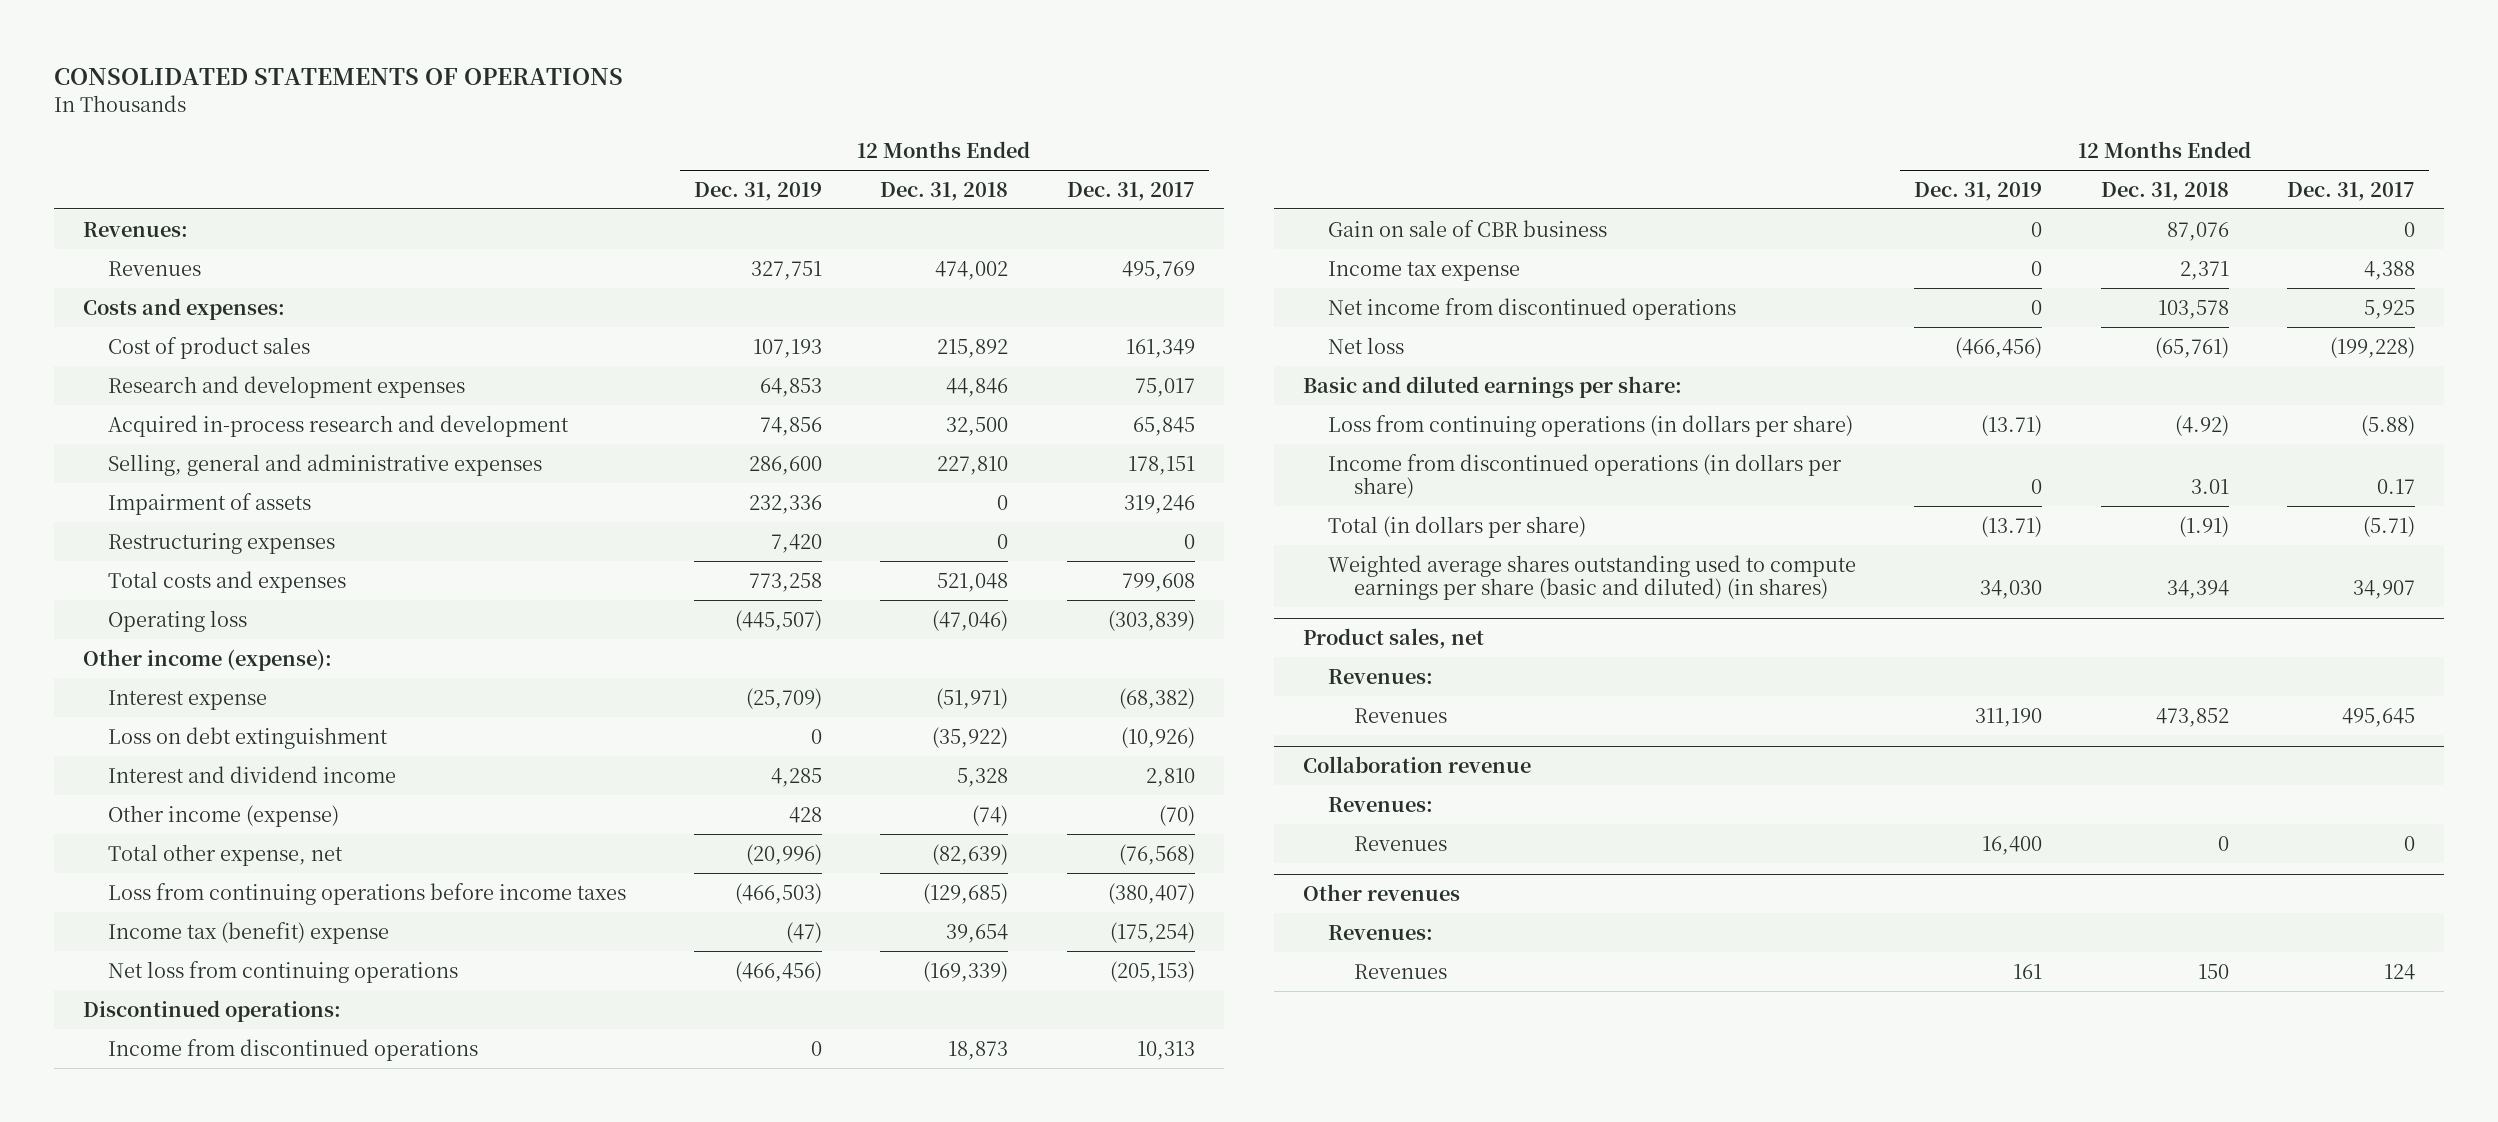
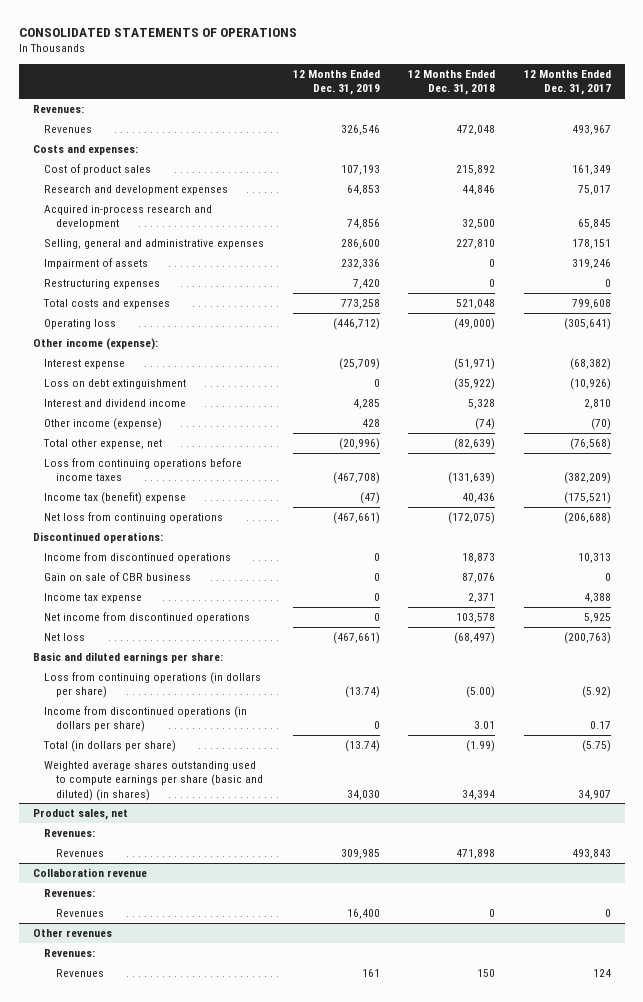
[751,260,823,280] 327,751 -> [340,124,380,135] 326,546
[935,260,1009,280] 474,002 -> [456,124,496,135] 472,048
[1121,260,1195,280] 495,769 -> [571,124,611,135] 493,967
[735,609,823,631] (445,507) -> [332,317,380,330] (446,712)
[932,609,1009,631] (47,046) -> [454,317,496,330] (49,000)
[1107,609,1195,631] (303,839) -> [563,317,611,330] (305,641)
[735,882,823,904] (466,503) -> [332,472,380,485] (467,708)
[923,882,1009,904] (129,685) -> [448,472,496,485] (131,639)
[1107,882,1195,904] (380,407) -> [563,472,611,485] (382,209)
[946,923,1009,943] 39,654 -> [462,492,496,503] 40,436
[1109,921,1195,943] (175,254) -> [563,491,611,504] (175,521)
[735,960,823,982] (466,456) -> [332,511,380,524] (467,661)
[923,960,1009,982] (169,339) -> [448,511,496,524] (172,075)
[1109,960,1195,982] (205,153) -> [563,511,611,524] (206,688)
[1955,336,2043,358] (466,456) -> [332,631,380,644] (467,661)
[2154,336,2229,358] (65,761) -> [454,631,496,644] (68,497)
[2329,336,2415,358] (199,228) -> [563,631,611,644] (200,763)
[1981,414,2043,436] (13.71) -> [344,686,380,699] (13.74)
[2174,414,2229,436] (4.92) -> [466,686,496,699] (5.00)
[2360,414,2415,436] (5.88) -> [581,686,611,699] (5.92)
[1981,515,2043,537] (13.71) -> [344,739,380,752] (13.74)
[2178,515,2229,537] (1.91) -> [466,739,496,752] (1.99)
[2362,515,2415,537] (5.71) -> [581,739,611,752] (5.75)
[1975,707,2043,727] 311,190 -> [340,848,380,859] 309,985
[2155,707,2229,727] 473,852 -> [456,848,496,859] 471,898
[2341,707,2415,727] 495,645 -> [571,848,611,859] 493,843

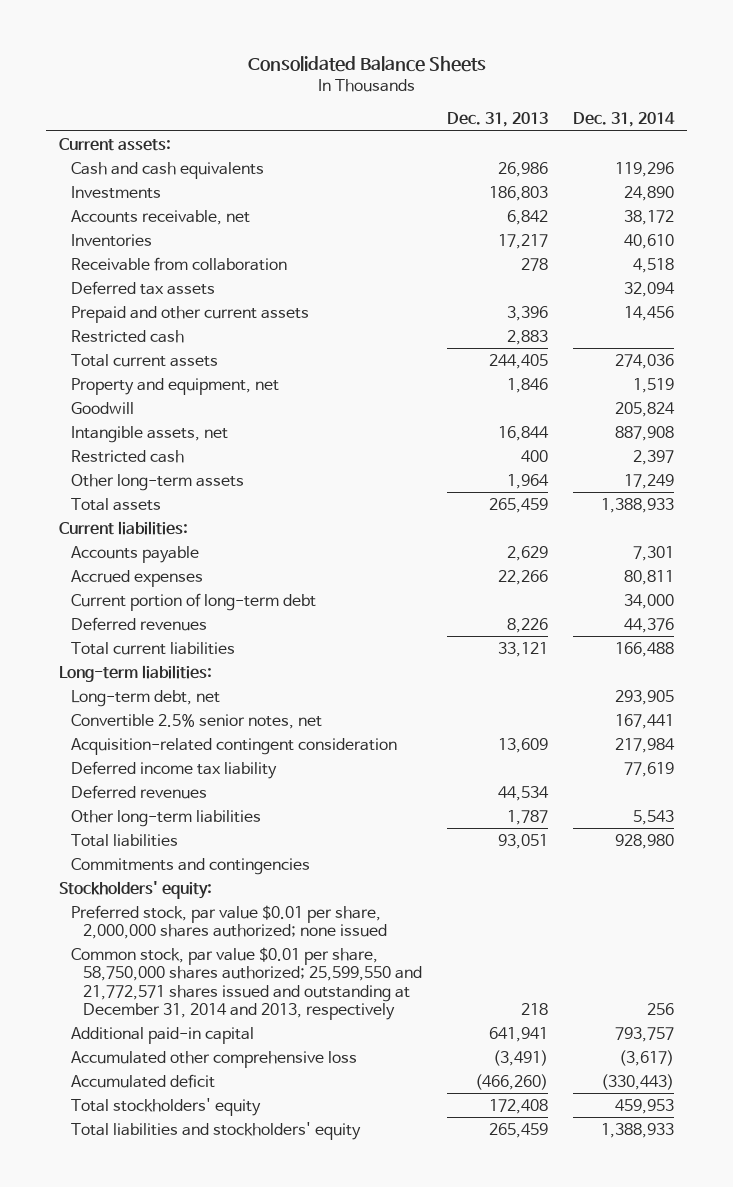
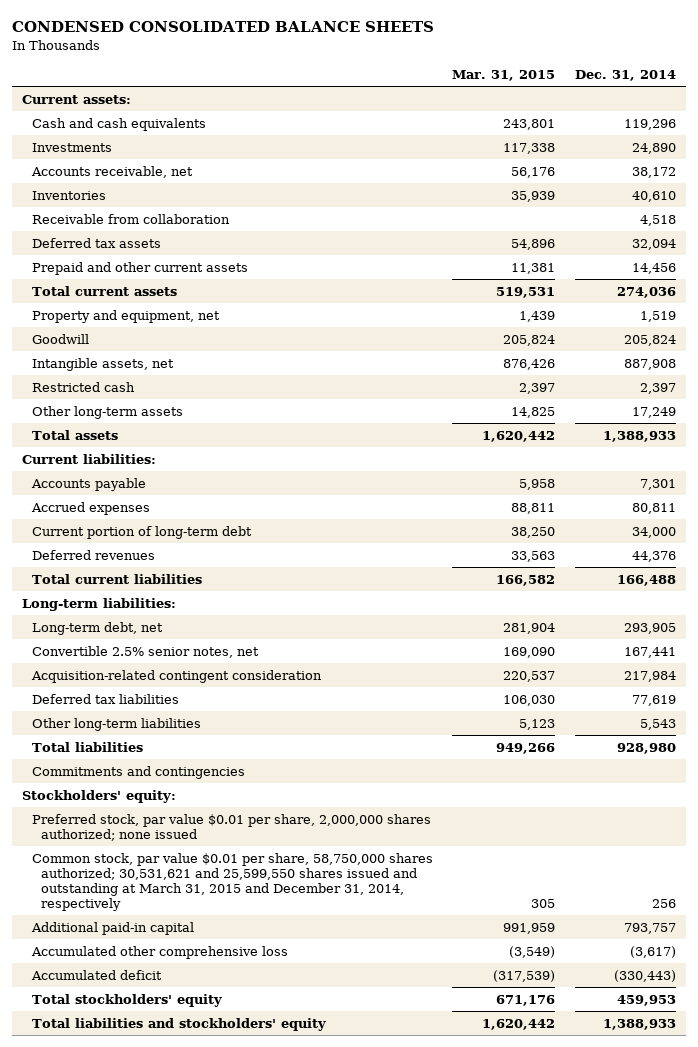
[247,56,486,73] Consolidated Balance Sheets -> [12,21,435,33] CONDENSED CONSOLIDATED BALANCE SHEETS
[447,112,549,128] Dec. 31, 2013 -> none
none -> [452,70,556,82] Mar. 31, 2015
[70,329,184,343] Restricted cash -> none
[70,784,207,799] Deferred revenues -> none
[70,760,277,779] Deferred income tax liability -> [31,693,179,704] Deferred tax liabilities
[70,946,423,1021] Common stock, par value $0.01 per share, 58,750,000 shares authorized; 25,599,550 and 21,772,571 shares issued and outstanding at December 31, 2014 and 2013, respectively -> [31,852,433,912] Common stock, par value $0.01 per share, 58,750,000 shares authorized; 30,531,621 and 25,599,550 shares issued and outstanding at March 31, 2015 and December 31, 2014, respectively

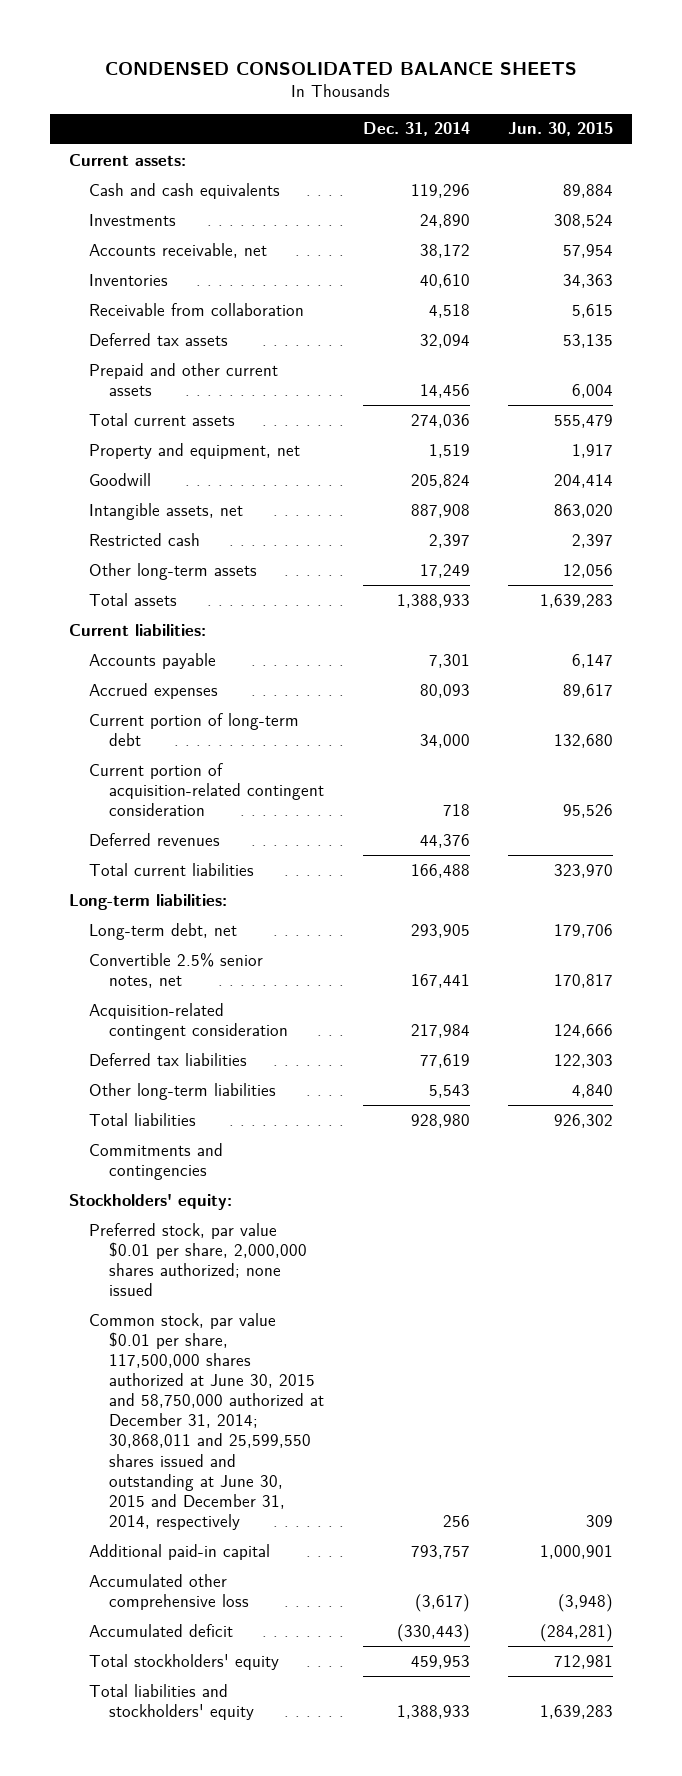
[452,70,556,82] Mar. 31, 2015 -> none
none -> [508,122,614,137] Jun. 30, 2015
[632,502,677,514] 80,811 -> [419,683,470,698] 80,093
none -> [89,762,325,816] Current portion of acquisition-related contingent consideration
[31,852,433,912] Common stock, par value $0.01 per share, 58,750,000 shares authorized; 30,531,621 and 25,599,550 shares issued and outstanding at March 31, 2015 and December 31, 2014, respectively -> [89,1312,325,1531] Common stock, par value $0.01 per share, 117,500,000 shares authorized at June 30, 2015 and 58,750,000 authorized at December 31, 2014; 30,868,011 and 25,599,550 shares issued and outstanding at June 30, 2015 and December 31, 2014, respectively

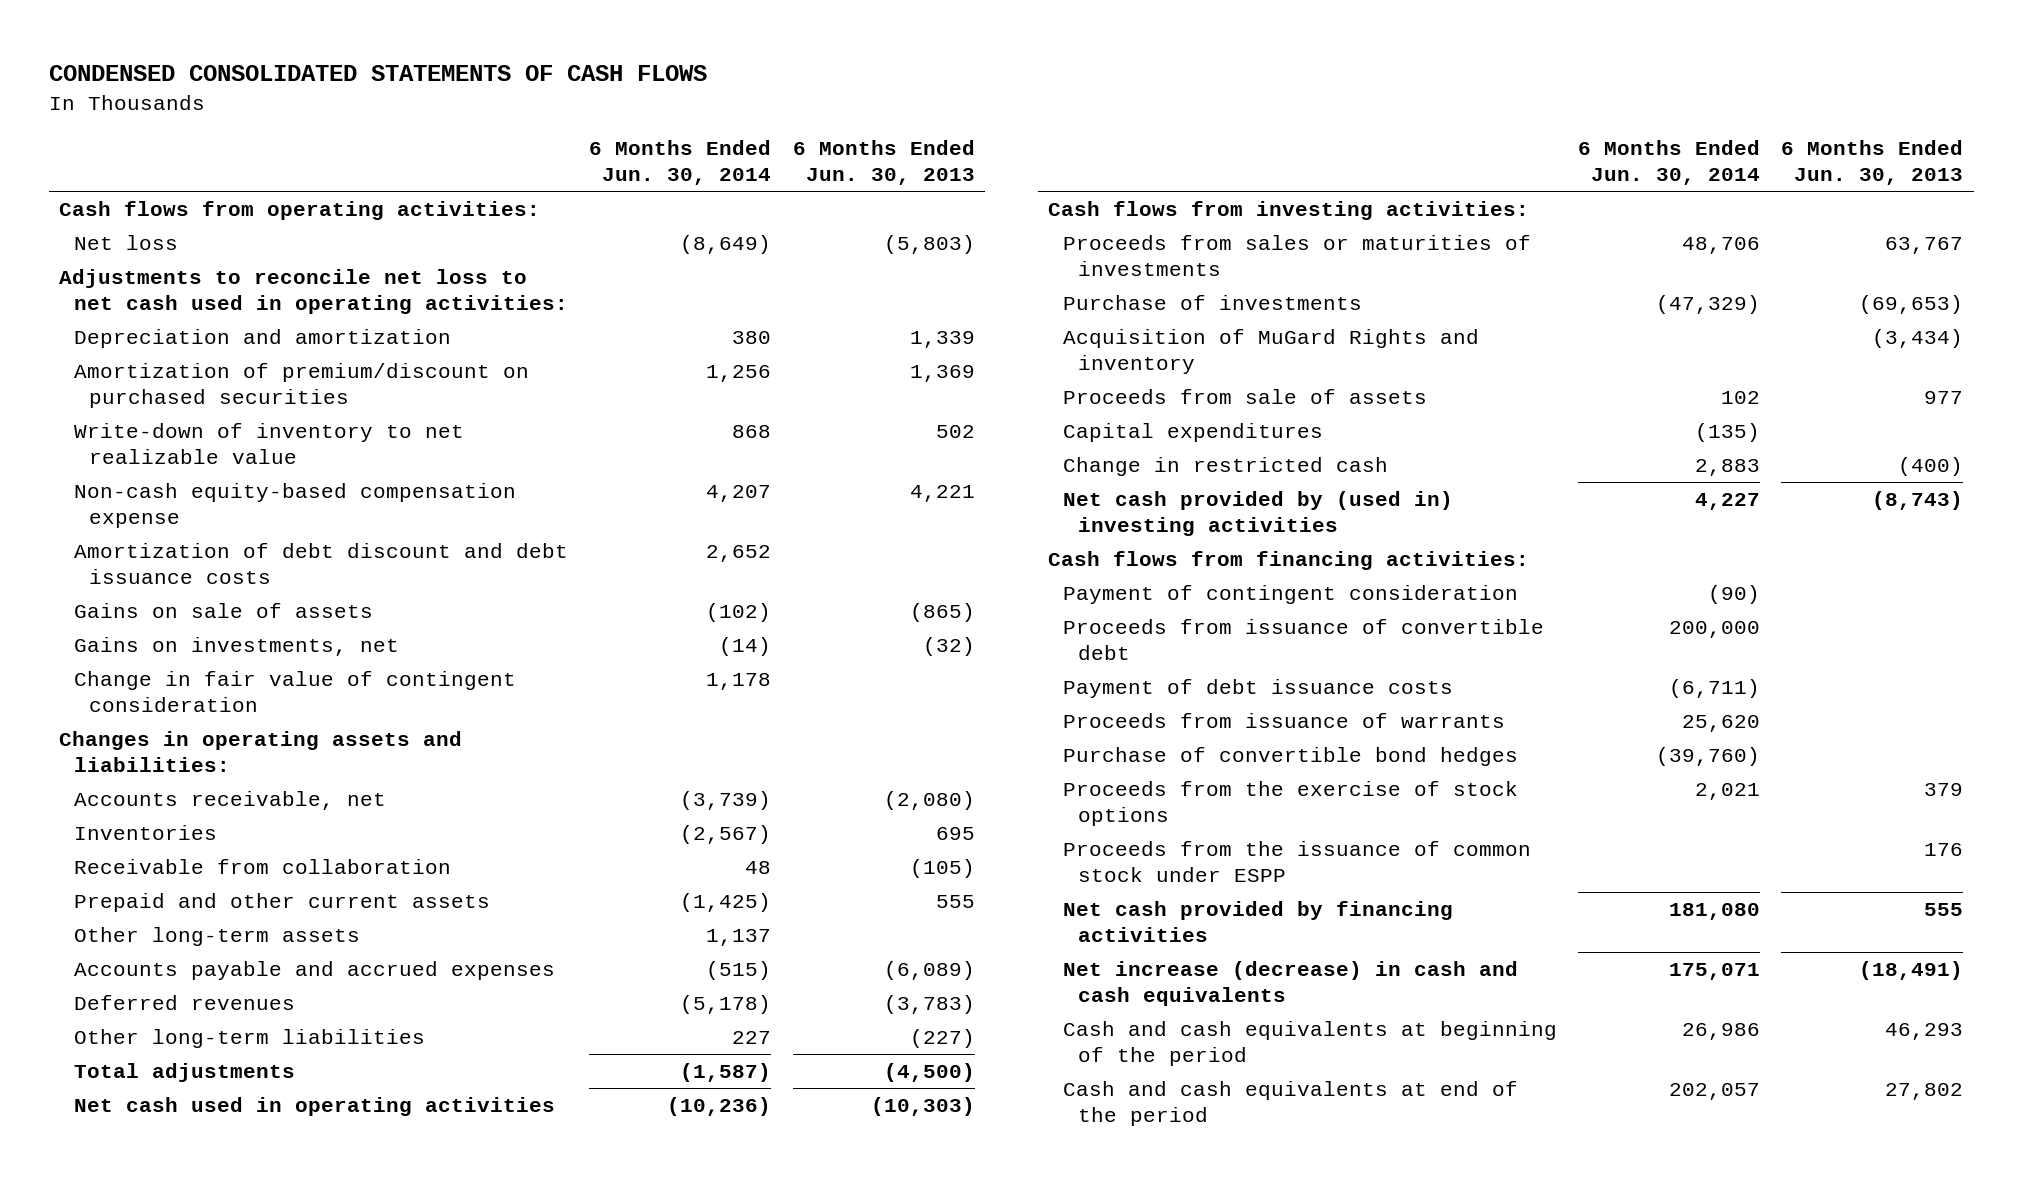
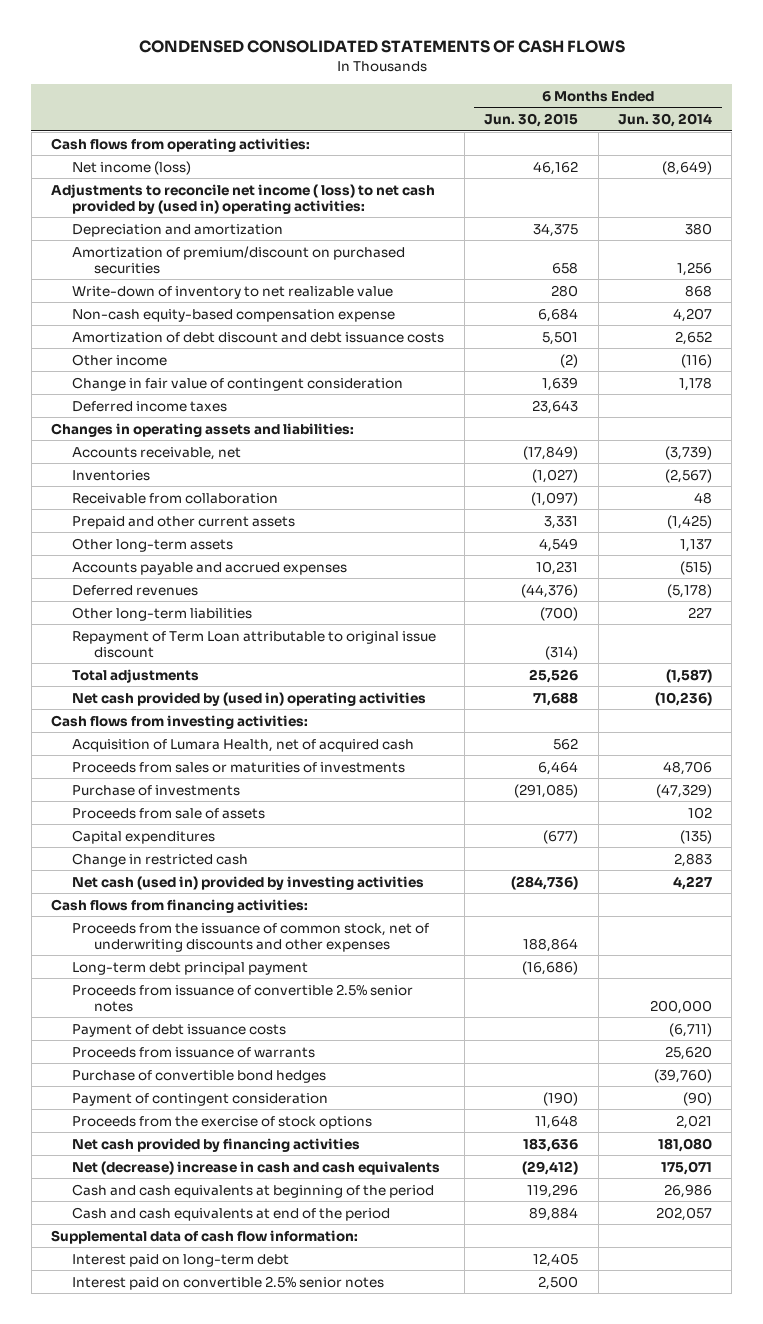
[792,140,975,185] 6 Months Ended Jun. 30, 2013 -> none
none -> [484,112,579,127] Jun. 30, 2015
[74,235,179,251] Net loss -> [72,160,192,175] Net income (loss)
[59,269,569,314] Adjustments to reconcile net loss to net cash used in operating activities: -> [51,183,436,214] Adjustments to reconcile net income ( loss) to net cash provided by (used in) operating activities:
[74,603,374,619] Gains on sale of assets -> none
[74,637,400,657] Gains on investments, net -> none
none -> [72,353,168,366] Other income
none -> [72,400,228,412] Deferred income taxes
none -> [72,630,437,658] Repayment of Term Loan attributable to original issue discount
[74,1097,556,1117] Net cash used in operating activities -> [72,691,427,706] Net cash provided by (used in) operating activities
none -> [72,738,415,752] Acquisition of Lumara Health, net of acquired cash
[1063,329,1480,374] Acquisition of MuGard Rights and inventory -> none
[1063,491,1454,536] Net cash provided by (used in) investing activities -> [72,875,425,890] Net cash (used in) provided by investing activities
none -> [72,922,430,952] Proceeds from the issuance of common stock, net of underwriting discounts and other expenses
none -> [72,961,309,975] Long-term debt principal payment
[1063,619,1545,660] Proceeds from issuance of convertible debt -> [72,983,414,1012] Proceeds from issuance of convertible 2.5% senior notes
[1063,585,1519,605] Payment of contingent consideration -> [72,1092,329,1106] Payment of contingent consideration
[1063,841,1532,882] Proceeds from the issuance of common stock under ESPP -> none
[1063,961,1519,1006] Net increase (decrease) in cash and cash equivalents -> [72,1160,441,1175] Net (decrease) increase in cash and cash equivalents
none -> [51,1229,359,1244] Supplemental data of cash flow information:
none -> [72,1253,290,1267] Interest paid on long-term debt
none -> [72,1275,385,1290] Interest paid on convertible 2.5% senior notes

